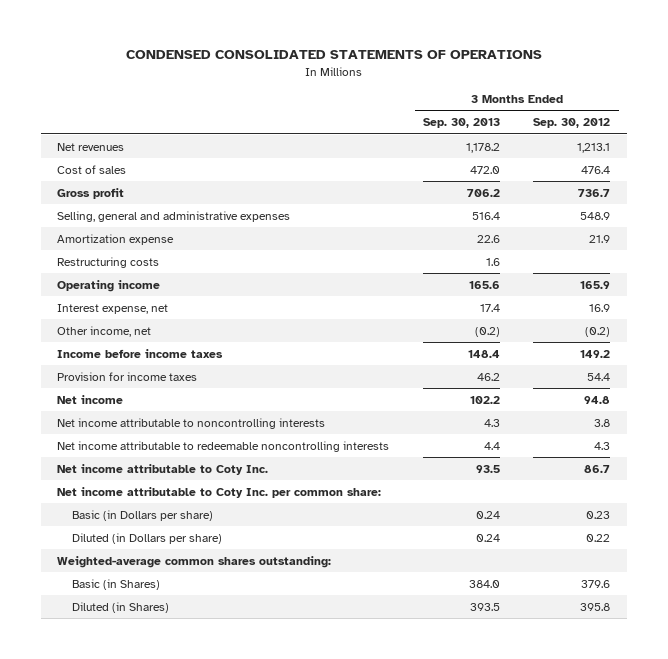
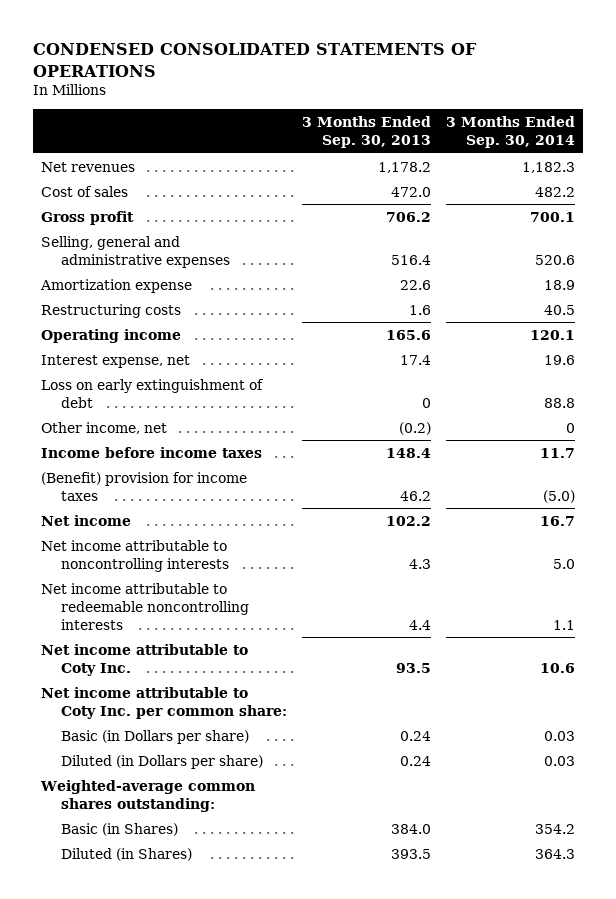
[533,118,611,129] Sep. 30, 2012 -> none
none -> [446,116,576,149] 3 Months Ended Sep. 30, 2014
none -> [40,378,264,408] Loss on early extinguishment of debt
[57,371,198,381] Provision for income taxes -> [40,471,247,501] (Benefit) provision for income taxes

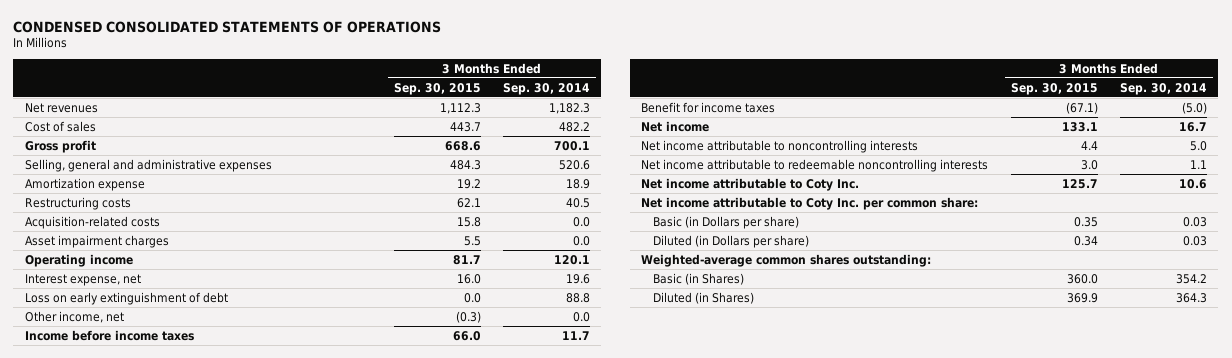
[301,116,431,149] 3 Months Ended Sep. 30, 2013 -> none
none -> [393,82,481,95] Sep. 30, 2015
none -> [24,215,160,229] Acquisition-related costs
none -> [24,234,169,248] Asset impairment charges
[566,422,576,433] 0 -> [573,311,591,322] 0.0
[40,471,247,501] (Benefit) provision for income taxes -> [641,101,776,113] Benefit for income taxes

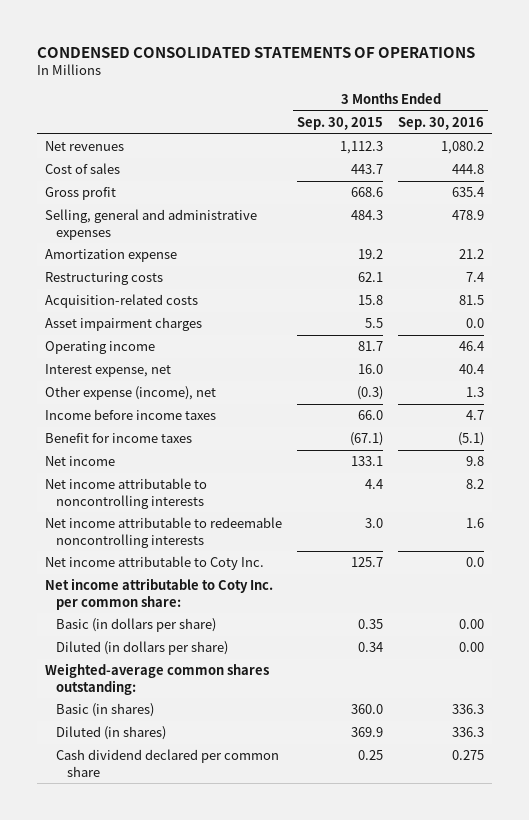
[503,82,591,95] Sep. 30, 2014 -> none
none -> [398,117,485,131] Sep. 30, 2016
[24,291,228,305] Loss on early extinguishment of debt -> none
[24,310,124,323] Other income, net -> [44,386,216,401] Other expense (income), net
[652,215,799,229] Basic (in Dollars per share) -> [56,618,217,633] Basic (in dollars per share)
[652,234,809,248] Diluted (in Dollars per share) -> [56,641,229,656] Diluted (in dollars per share)
[652,272,744,285] Basic (in Shares) -> [56,703,155,718] Basic (in shares)
[652,291,754,304] Diluted (in Shares) -> [56,726,167,741] Diluted (in shares)
none -> [56,749,280,777] Cash dividend declared per common share

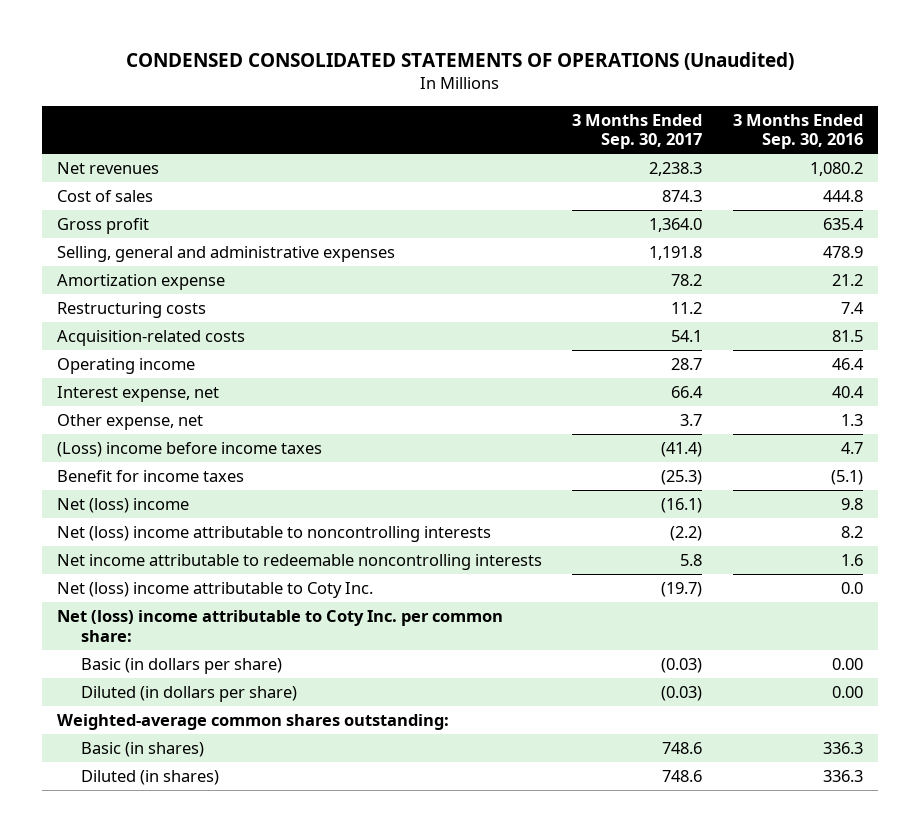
[37,46,476,58] CONDENSED CONSOLIDATED STATEMENTS OF OPERATIONS -> [125,52,794,71] CONDENSED CONSOLIDATED STATEMENTS OF OPERATIONS (Unaudited)
[297,117,384,131] Sep. 30, 2015 -> none
none -> [572,113,703,150] 3 Months Ended Sep. 30, 2017
[44,317,202,332] Asset impairment charges -> none
[44,386,216,401] Other expense (income), net -> [56,413,203,430] Other expense, net
[44,409,216,421] Income before income taxes -> [56,441,322,457] (Loss) income before income taxes
[44,456,115,467] Net income -> [56,497,189,513] Net (loss) income
[44,478,207,509] Net income attributable to noncontrolling interests -> [56,525,491,542] Net (loss) income attributable to noncontrolling interests
[44,556,264,571] Net income attributable to Coty Inc. -> [56,581,373,598] Net (loss) income attributable to Coty Inc.
[44,578,273,610] Net income attributable to Coty Inc. per common share: -> [56,609,503,642] Net (loss) income attributable to Coty Inc. per common share:
[56,749,280,777] Cash dividend declared per common share -> none

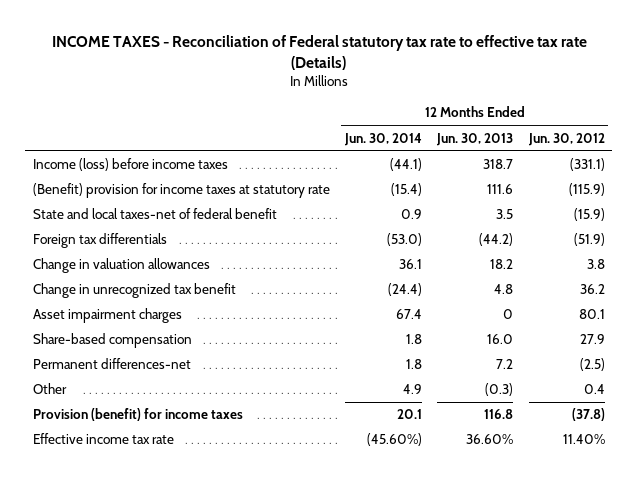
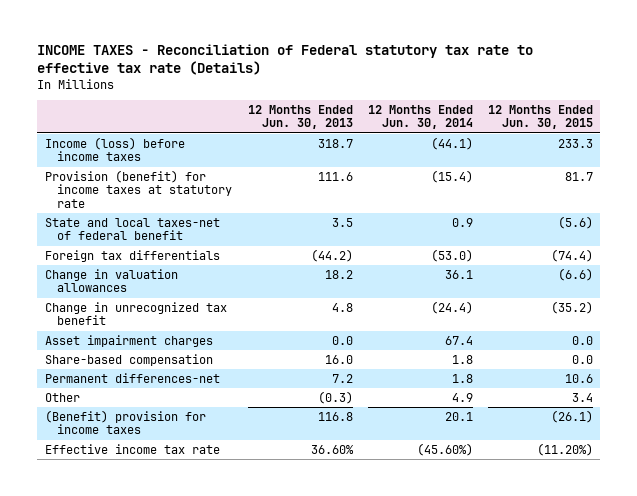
[527,132,605,146] Jun. 30, 2012 -> none
none -> [487,104,593,130] 12 Months Ended Jun. 30, 2015
[32,183,330,199] (Benefit) provision for income taxes at statutory rate -> [44,169,233,208] Provision (benefit) for income taxes at statutory rate
[503,309,514,320] 0 -> [331,335,353,345] 0.0
[32,408,243,422] Provision (benefit) for income taxes -> [44,409,206,435] (Benefit) provision for income taxes

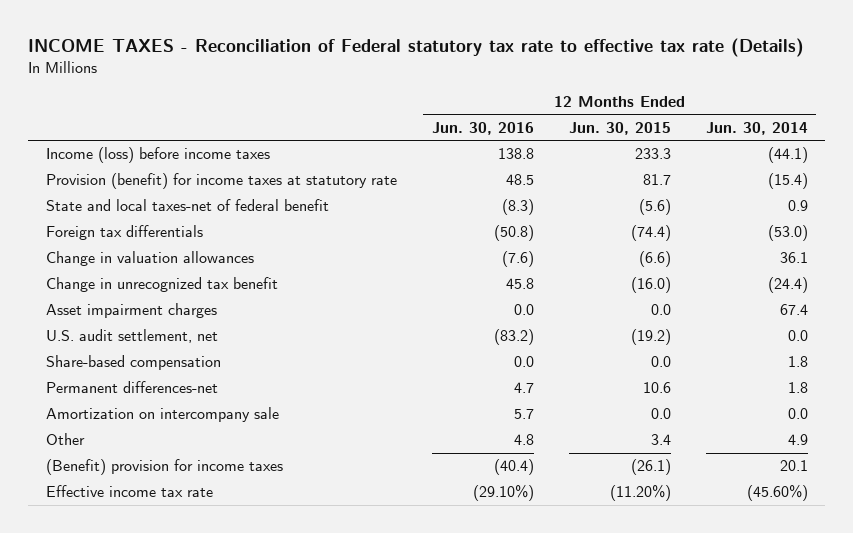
[247,104,353,130] 12 Months Ended Jun. 30, 2013 -> none
none -> [431,121,534,135] Jun. 30, 2016
[550,300,593,314] (35.2) -> [630,277,671,294] (16.0)
none -> [45,329,218,344] U.S. audit settlement, net
none -> [45,407,279,423] Amortization on intercompany sale

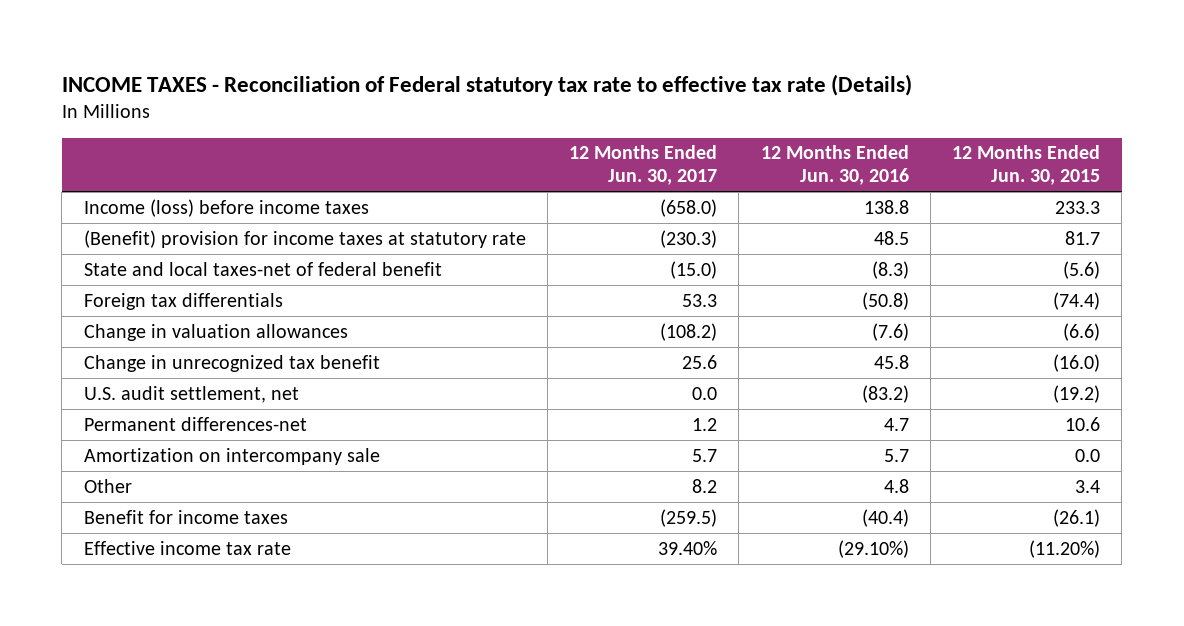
[705,121,808,135] Jun. 30, 2014 -> none
none -> [569,145,718,185] 12 Months Ended Jun. 30, 2017
[45,173,397,190] Provision (benefit) for income taxes at statutory rate -> [83,229,526,248] (Benefit) provision for income taxes at statutory rate
[45,303,217,319] Asset impairment charges -> none
[45,355,221,371] Share-based compensation -> none
[45,459,283,476] (Benefit) provision for income taxes -> [83,509,288,524] Benefit for income taxes

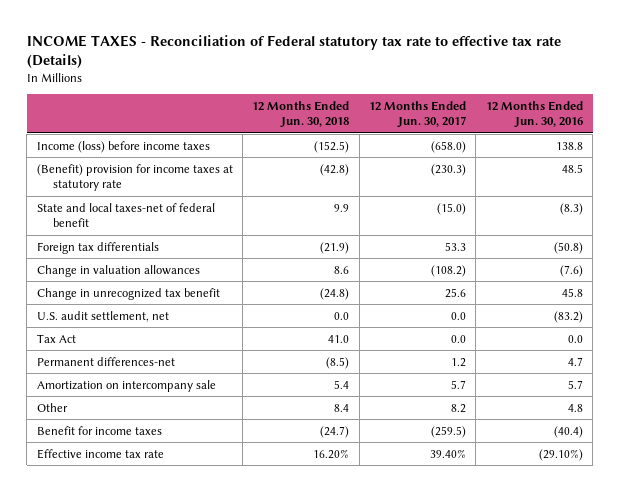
[952,145,1101,185] 12 Months Ended Jun. 30, 2015 -> none
none -> [252,100,350,129] 12 Months Ended Jun. 30, 2018
none -> [36,333,76,343] Tax Act

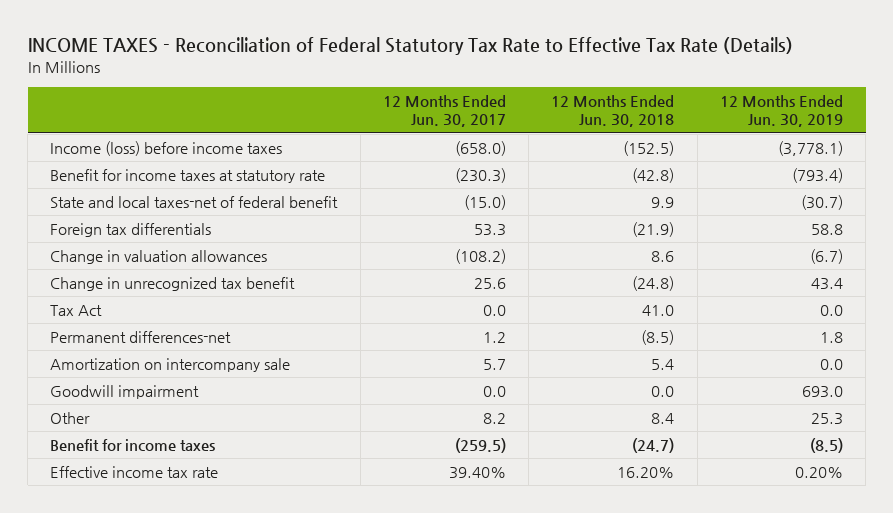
[26,34,561,69] INCOME TAXES - Reconciliation of Federal statutory tax rate to effective tax rate (Details) -> [27,37,793,56] INCOME TAXES - Reconciliation of Federal Statutory Tax Rate to Effective Tax Rate (Details)
[485,100,583,129] 12 Months Ended Jun. 30, 2016 -> none
none -> [720,95,844,128] 12 Months Ended Jun. 30, 2019
[36,163,233,192] (Benefit) provision for income taxes at statutory rate -> [50,169,326,184] Benefit for income taxes at statutory rate
[36,310,169,322] U.S. audit settlement, net -> none
none -> [50,385,200,400] Goodwill impairment

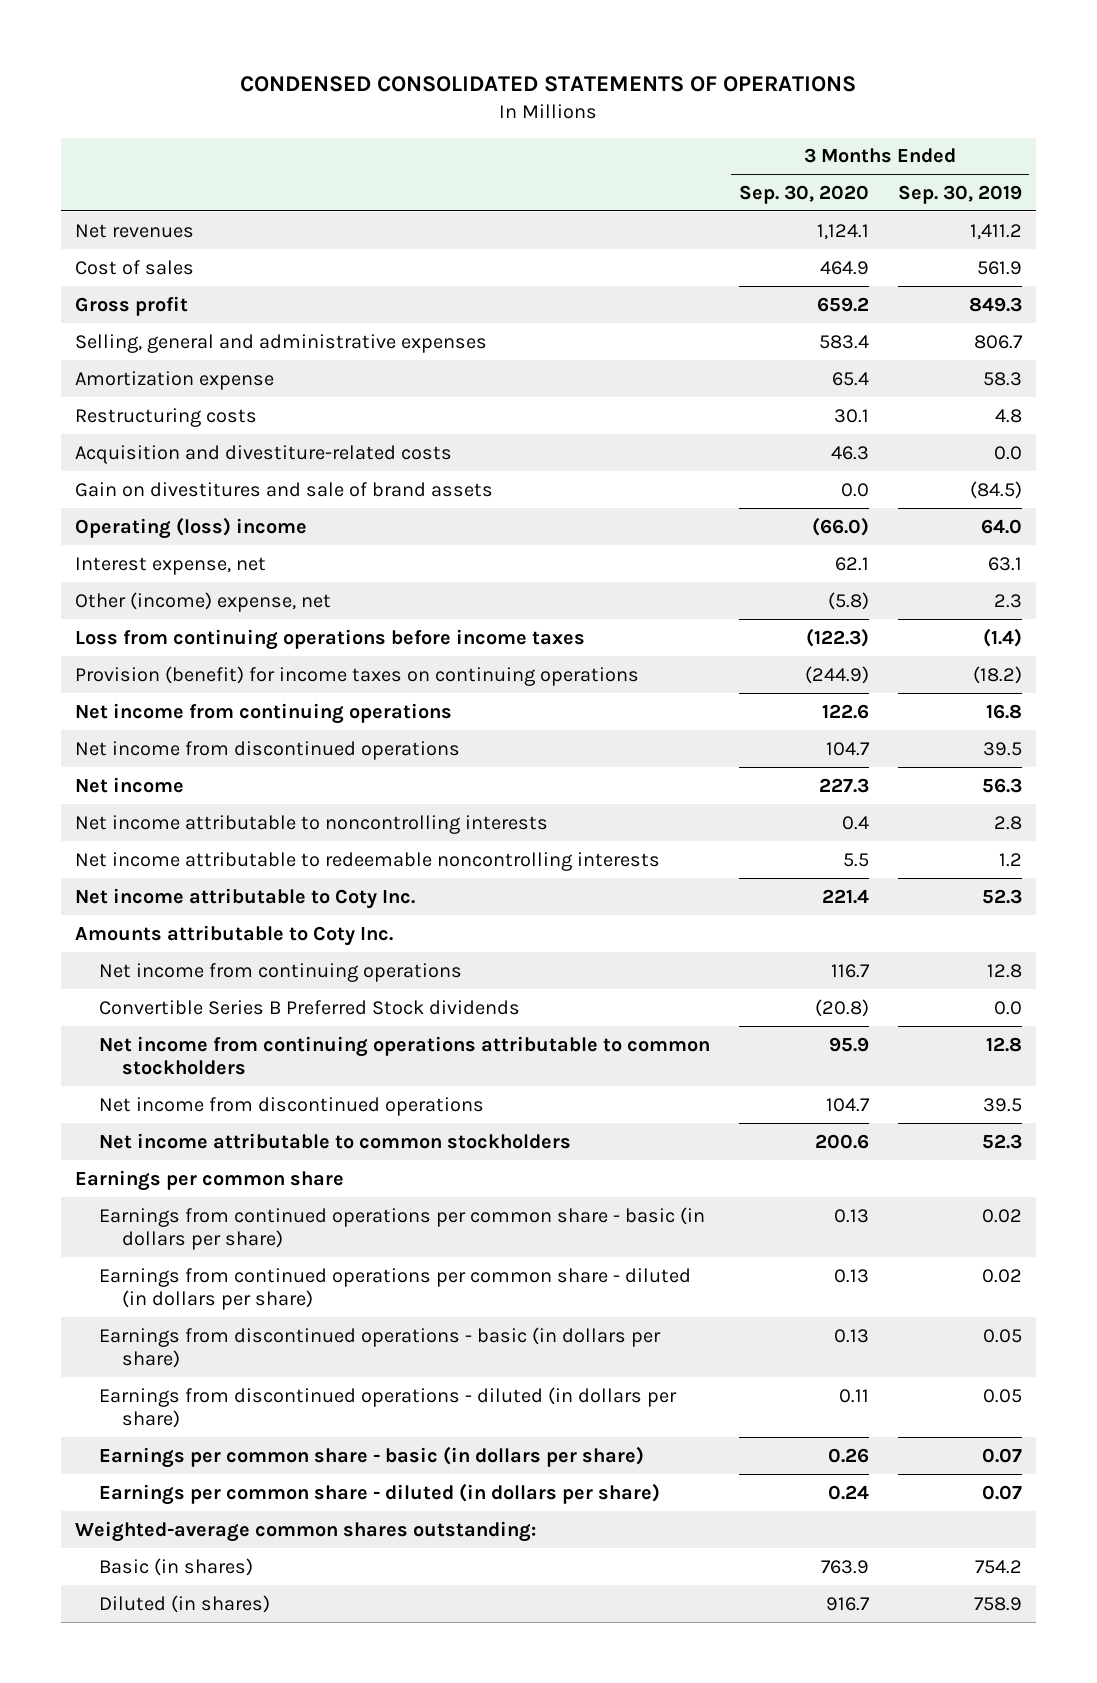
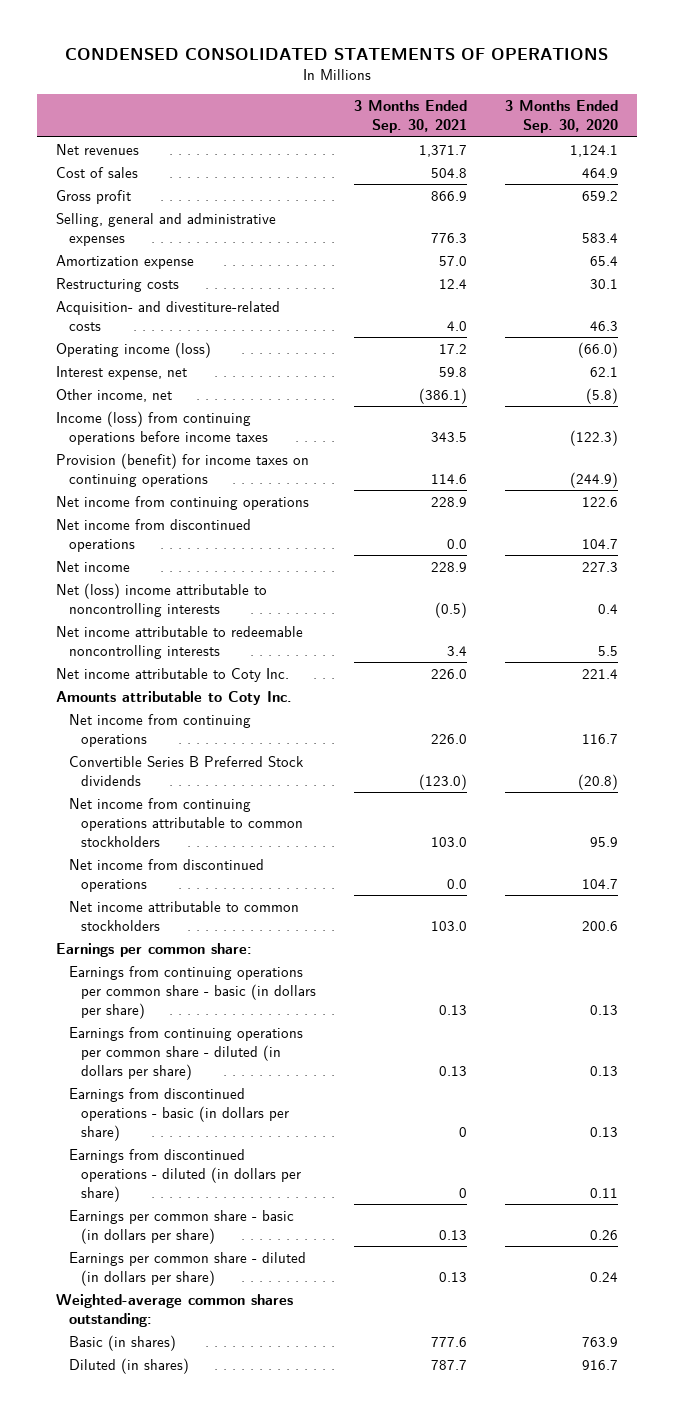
[897,184,1022,204] Sep. 30, 2019 -> none
none -> [354,100,468,134] 3 Months Ended Sep. 30, 2021
[75,481,494,497] Gain on divestitures and sale of brand assets -> none
[75,444,453,464] Acquisition and divestiture-related costs -> [56,300,281,331] Acquisition- and divestiture-related costs
[75,516,308,539] Operating (loss) income -> [56,341,212,358] Operating income (loss)
[75,591,332,612] Other (income) expense, net -> [56,388,173,402] Other income, net
[75,628,586,650] Loss from continuing operations before income taxes -> [56,410,268,445] Income (loss) from continuing operations before income taxes
[75,814,549,834] Net income attributable to noncontrolling interests -> [56,582,268,617] Net (loss) income attributable to noncontrolling interests
[75,1169,345,1191] Earnings per common share -> [56,942,253,957] Earnings per common share:
[98,1206,705,1250] Earnings from continued operations per common share - basic (in dollars per share) -> [68,965,317,1019] Earnings from continuing operations per common share - basic (in dollars per share)
[98,1267,691,1310] Earnings from continued operations per common share - diluted (in dollars per share) -> [68,1026,303,1080] Earnings from continuing operations per common share - diluted (in dollars per share)

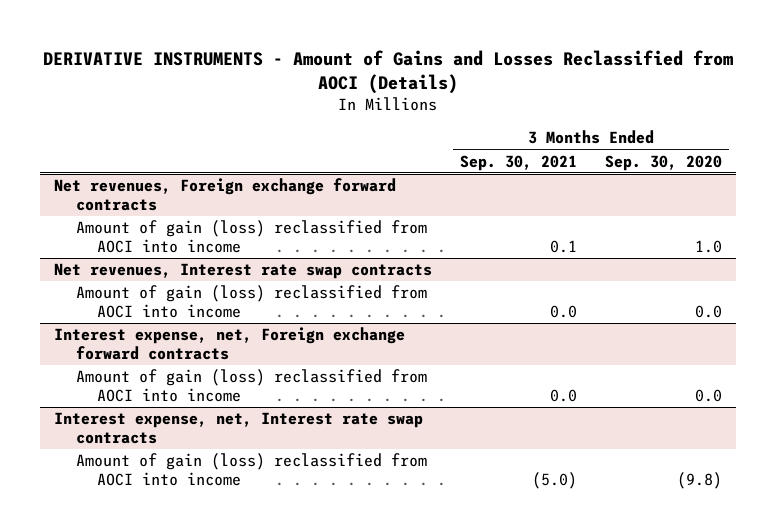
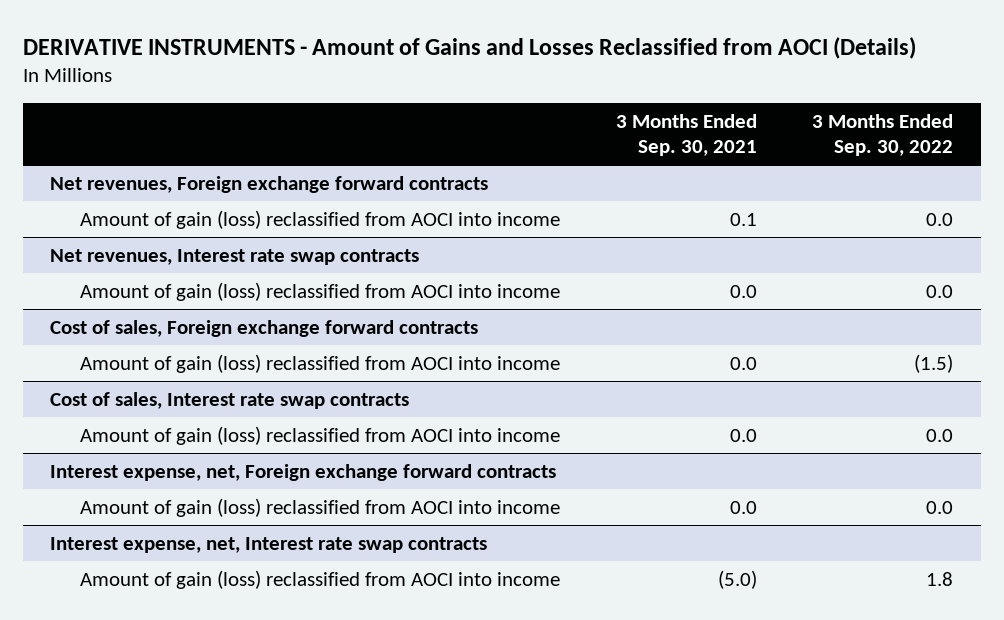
[604,154,722,171] Sep. 30, 2020 -> none
none -> [812,113,954,157] 3 Months Ended Sep. 30, 2022
none -> [50,319,479,337] Cost of sales, Foreign exchange forward contracts
none -> [80,353,561,373] Amount of gain (loss) reclassified from AOCI into income
none -> [50,391,410,409] Cost of sales, Interest rate swap contracts
none -> [80,425,561,445] Amount of gain (loss) reclassified from AOCI into income

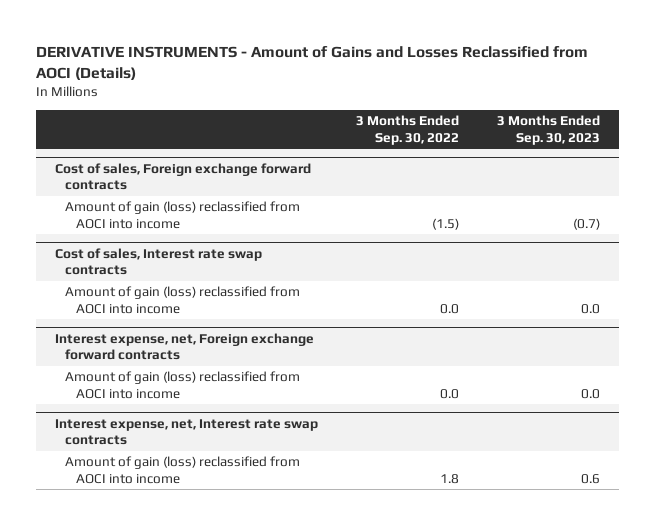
[615,113,757,157] 3 Months Ended Sep. 30, 2021 -> none
none -> [496,115,600,146] 3 Months Ended Sep. 30, 2023
[50,175,489,193] Net revenues, Foreign exchange forward contracts -> none
[80,209,561,229] Amount of gain (loss) reclassified from AOCI into income -> none
[50,248,420,265] Net revenues, Interest rate swap contracts -> none
[80,281,561,301] Amount of gain (loss) reclassified from AOCI into income -> none

